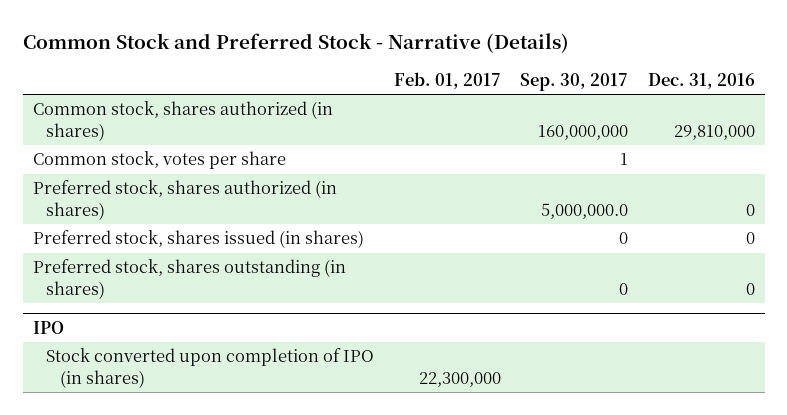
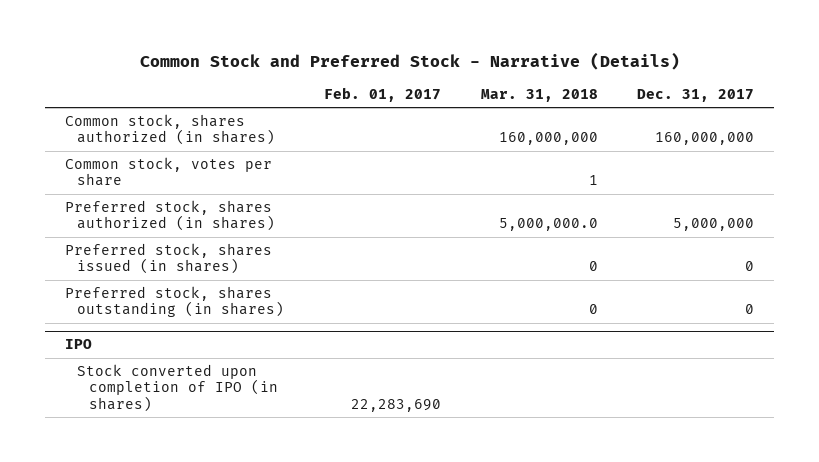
[520,72,629,91] Sep. 30, 2017 -> none
[647,72,755,89] Dec. 31, 2016 -> none
none -> [480,88,598,102] Mar. 31, 2018
none -> [637,88,755,102] Dec. 31, 2017
[418,371,501,387] 22,300,000 -> [350,398,441,412] 22,283,690

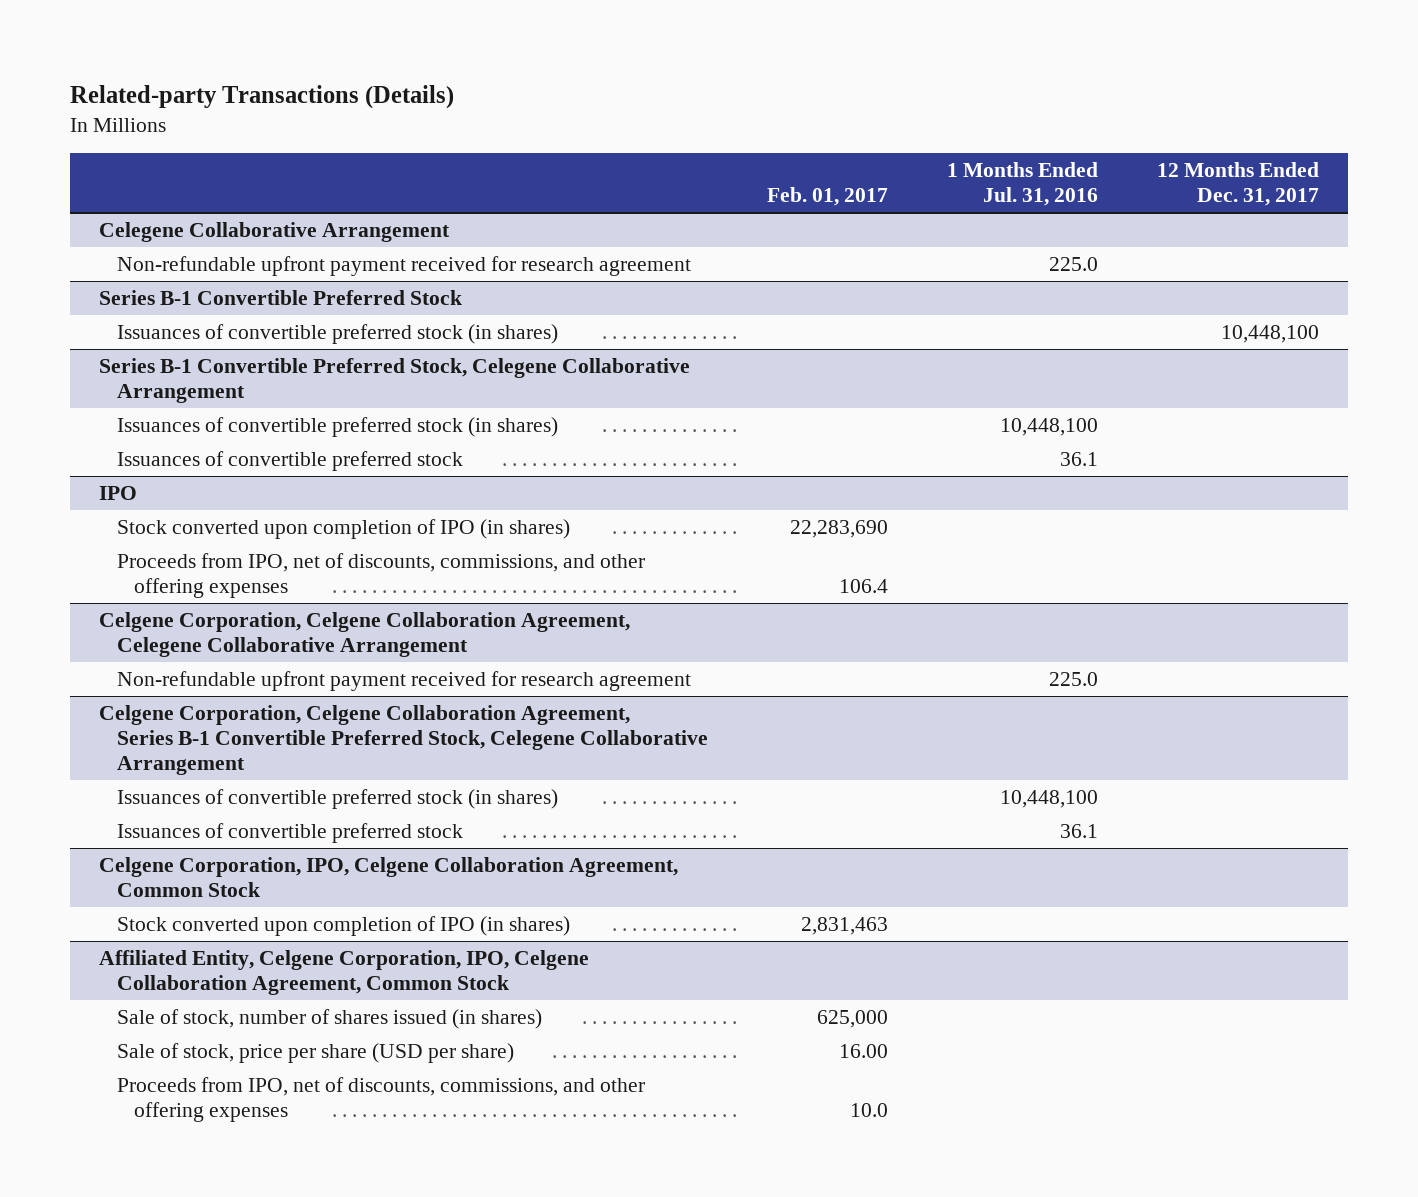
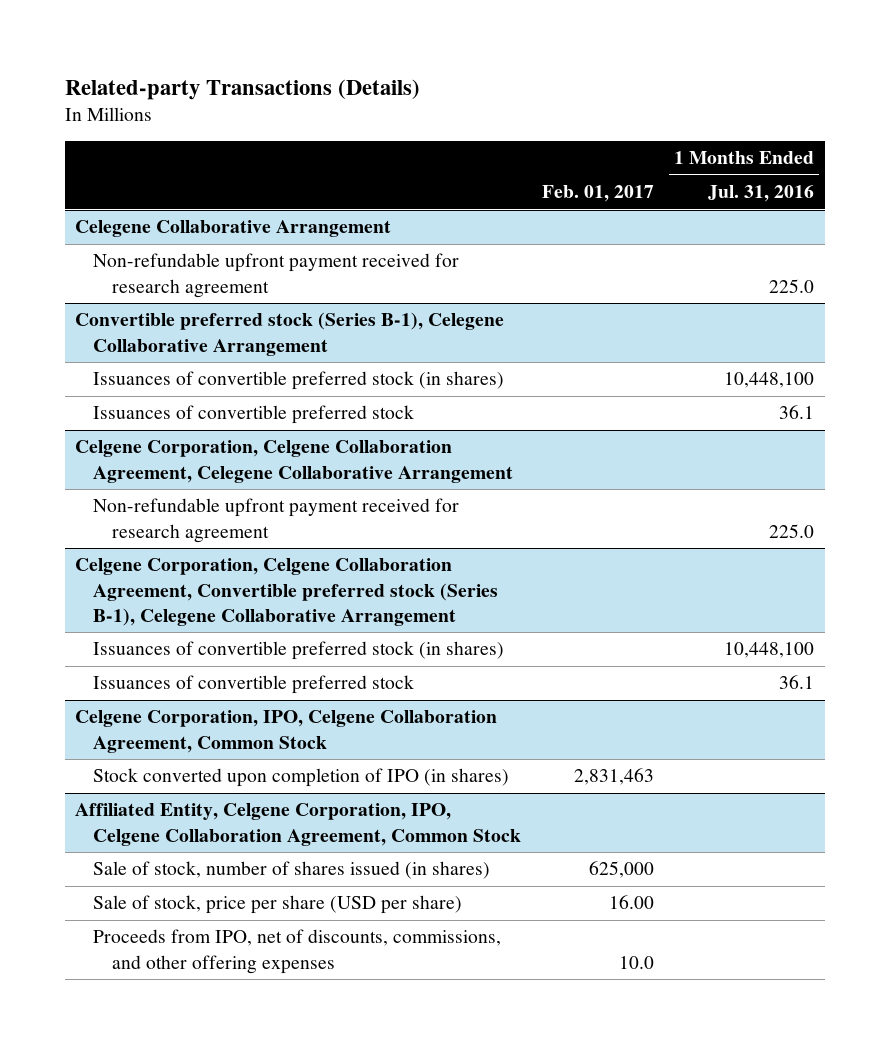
[1156,162,1319,207] 12 Months Ended Dec. 31, 2017 -> none
[99,289,463,305] Series B-1 Convertible Preferred Stock -> none
[116,323,558,344] Issuances of convertible preferred stock (in shares) -> none
[99,357,691,403] Series B-1 Convertible Preferred Stock, Celegene Collaborative Arrangement -> [74,312,504,356] Convertible preferred stock (Series B-1), Celegene Collaborative Arrangement
[99,485,138,500] IPO -> none
[116,518,570,539] Stock converted upon completion of IPO (in shares) -> none
[116,552,645,598] Proceeds from IPO, net of discounts, commissions, and other offering expenses -> none
[99,704,708,775] Celgene Corporation, Celgene Collaboration Agreement, Series B-1 Convertible Preferred Stock, Celegene Collaborative Arrangement -> [74,558,499,626] Celgene Corporation, Celgene Collaboration Agreement, Convertible preferred stock (Series B-1), Celegene Collaborative Arrangement

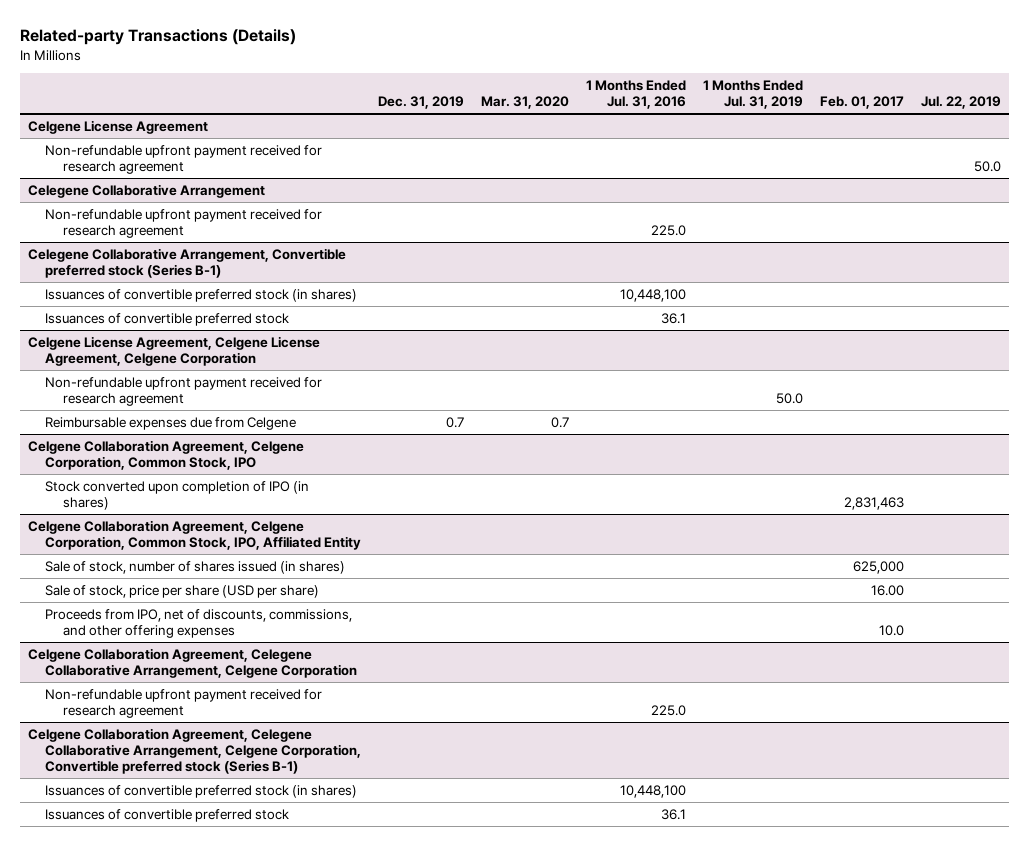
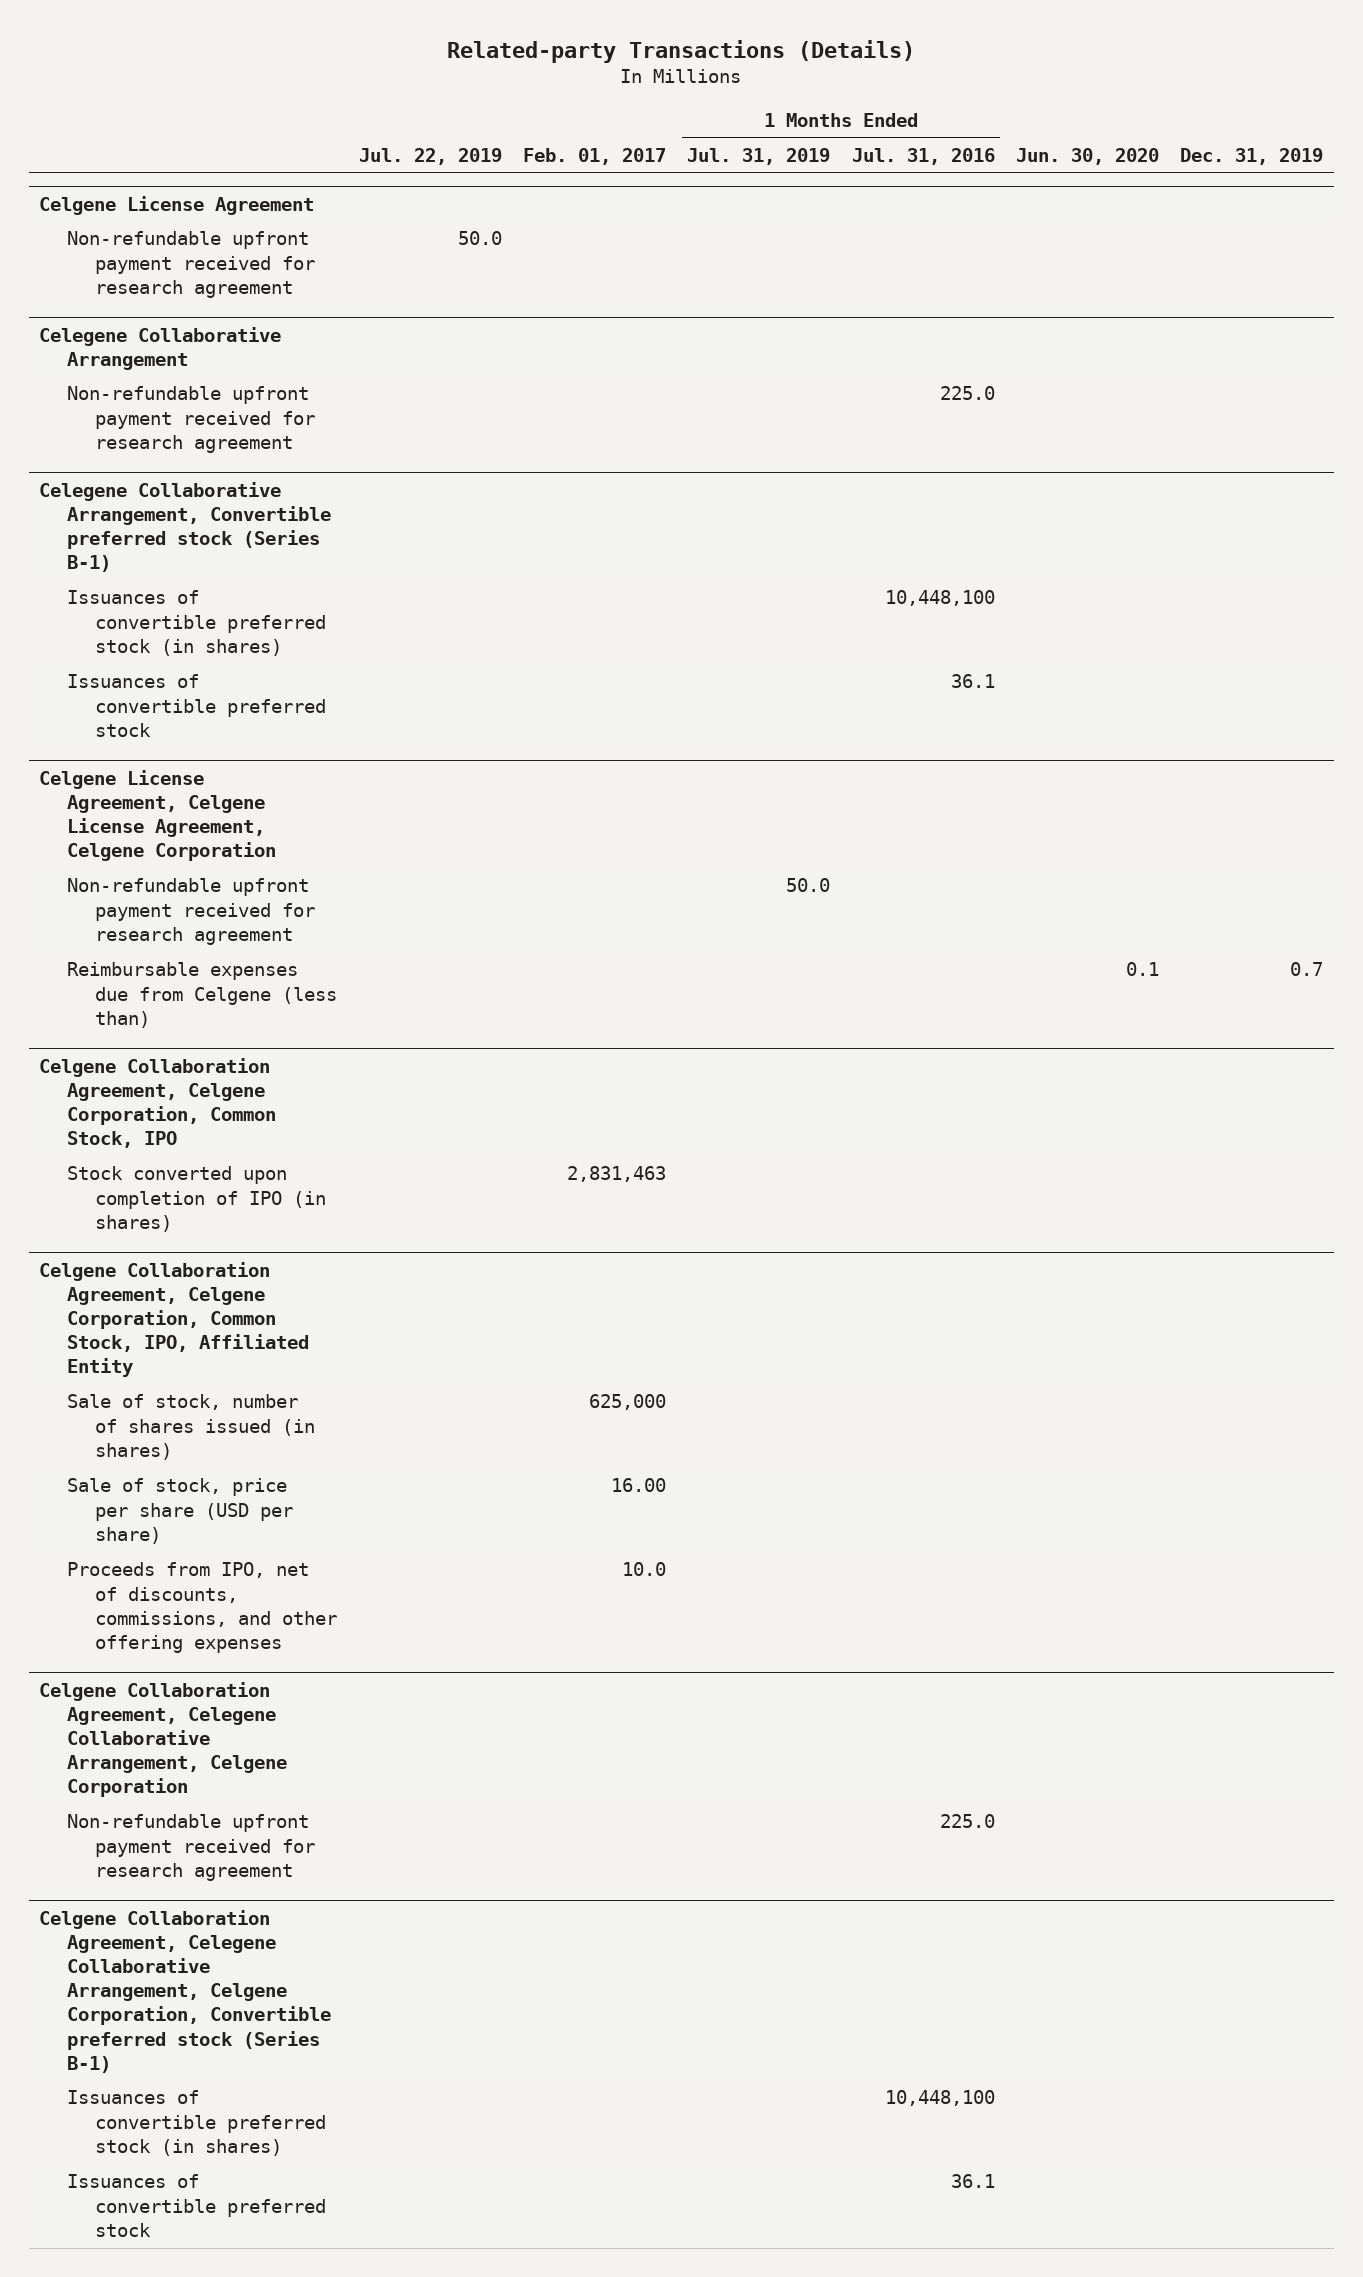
[481,96,570,110] Mar. 31, 2020 -> none
none -> [1016,147,1160,165] Jun. 30, 2020
[45,416,297,430] Reimbursable expenses due from Celgene -> [67,962,338,1028] Reimbursable expenses due from Celgene (less than)

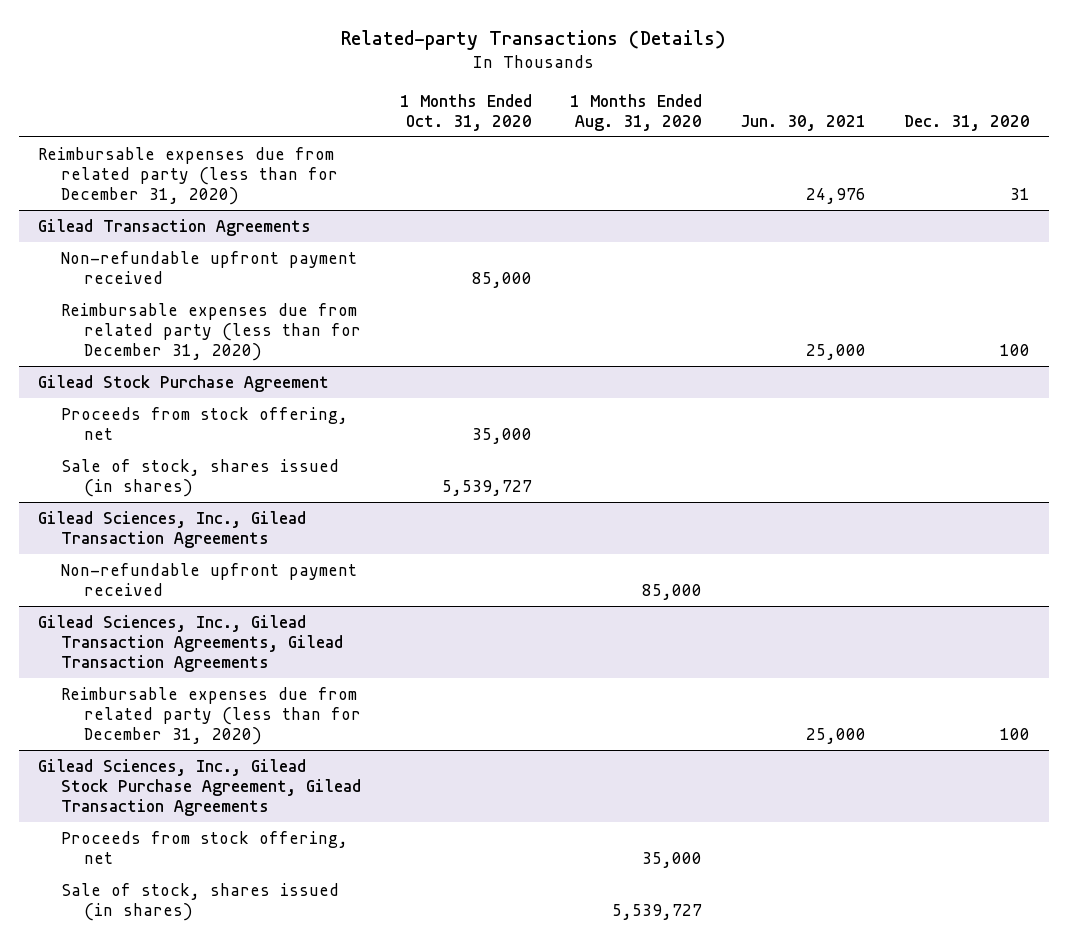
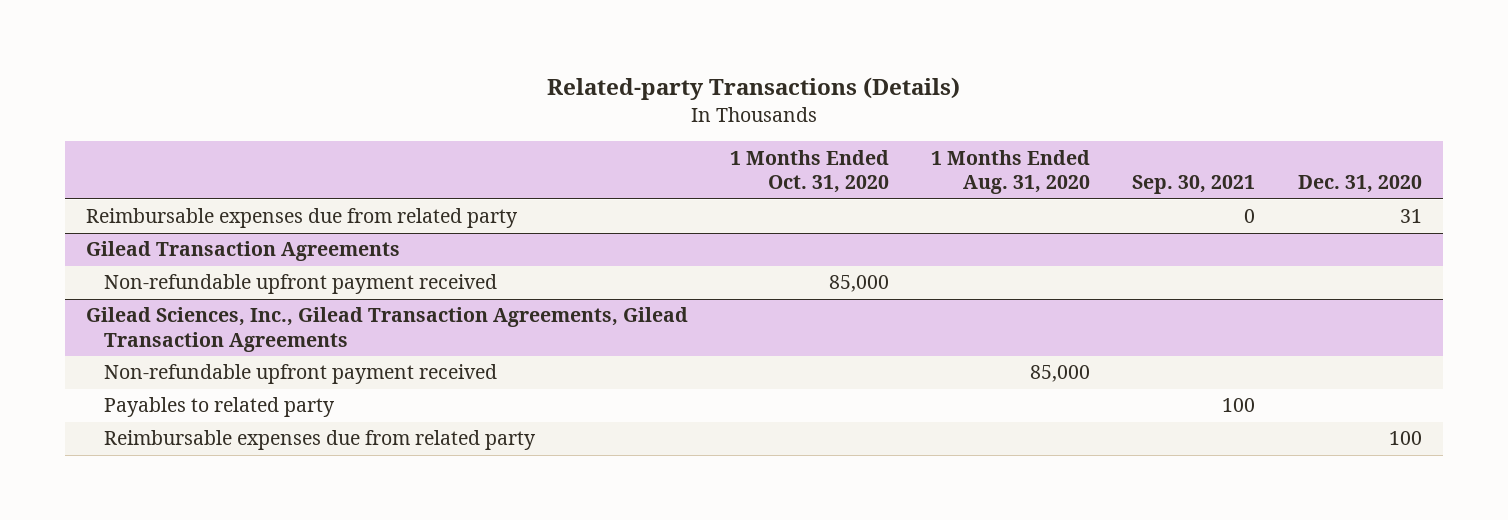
[740,114,867,131] Jun. 30, 2021 -> none
none -> [1132,175,1256,195] Sep. 30, 2021
[37,146,339,205] Reimbursable expenses due from related party (less than for December 31, 2020) -> [86,208,519,229] Reimbursable expenses due from related party
[61,302,362,361] Reimbursable expenses due from related party (less than for December 31, 2020) -> none
[37,374,329,392] Gilead Stock Purchase Agreement -> none
[61,406,349,440] Proceeds from stock offering, net -> none
[61,458,340,497] Sale of stock, shares issued (in shares) -> none
[37,510,306,548] Gilead Sciences, Inc., Gilead Transaction Agreements -> none
[61,562,358,596] Non-refundable upfront payment received -> none
[37,758,362,816] Gilead Sciences, Inc., Gilead Stock Purchase Agreement, Gilead Transaction Agreements -> none
[61,830,349,864] Proceeds from stock offering, net -> none
[61,882,340,921] Sale of stock, shares issued (in shares) -> none
none -> [104,364,498,385] Non-refundable upfront payment received
none -> [104,397,336,418] Payables to related party
[61,686,362,745] Reimbursable expenses due from related party (less than for December 31, 2020) -> [104,430,537,451] Reimbursable expenses due from related party

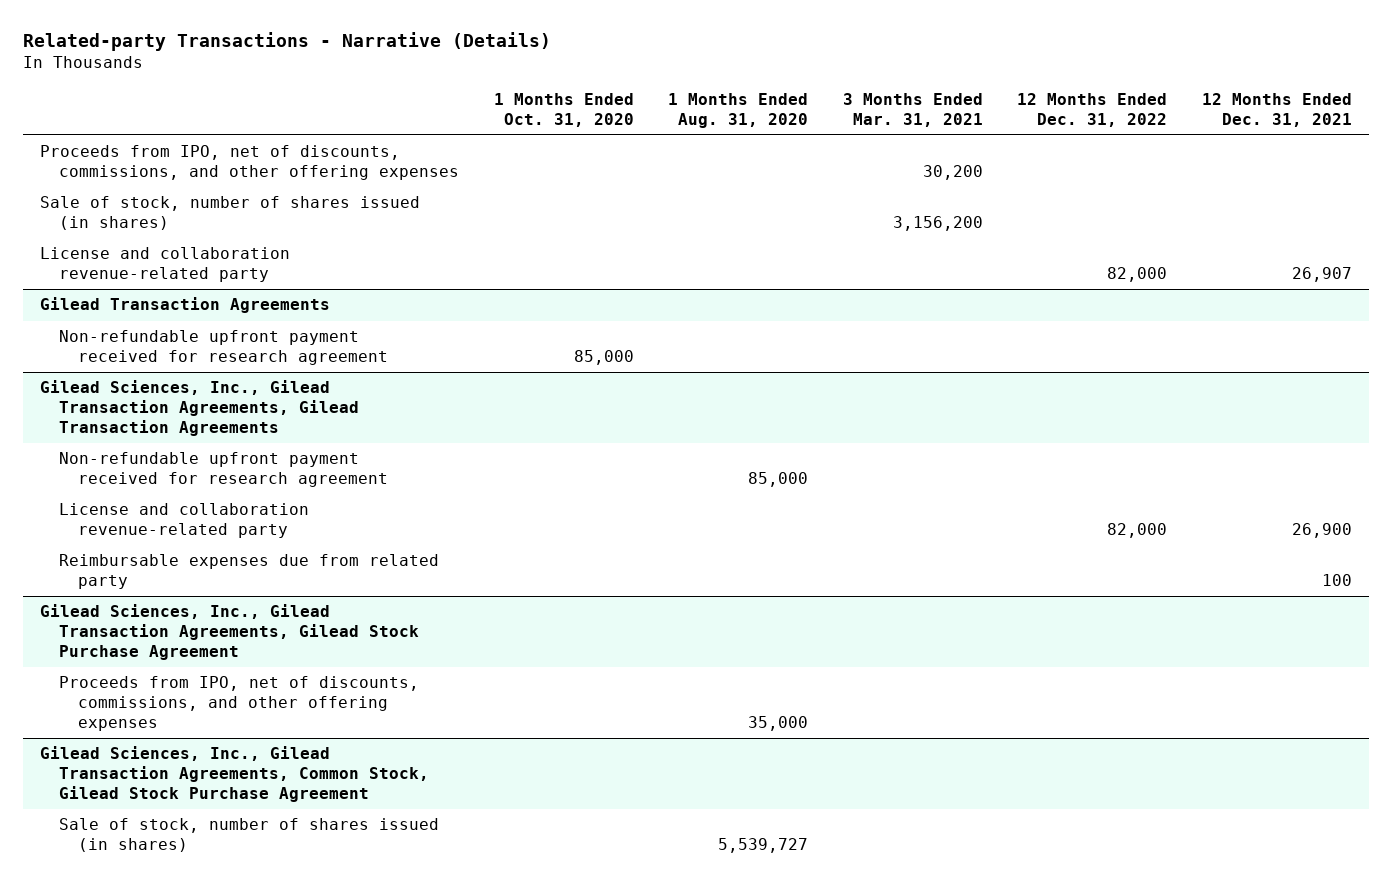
[546,77,960,101] Related-party Transactions (Details) -> [22,31,551,51] Related-party Transactions - Narrative (Details)
[1132,175,1256,195] Sep. 30, 2021 -> none
[1297,175,1422,194] Dec. 31, 2020 -> none
none -> [842,92,983,127] 3 Months Ended Mar. 31, 2021
none -> [1017,92,1168,127] 12 Months Ended Dec. 31, 2022
none -> [1201,92,1352,127] 12 Months Ended Dec. 31, 2021
[86,208,519,229] Reimbursable expenses due from related party -> none
none -> [40,145,460,181] Proceeds from IPO, net of discounts, commissions, and other offering expenses
none -> [40,196,421,231] Sale of stock, number of shares issued (in shares)
none -> [40,247,291,283] License and collaboration revenue-related party
[104,274,498,295] Non-refundable upfront payment received -> [59,330,389,366] Non-refundable upfront payment received for research agreement
[104,397,336,418] Payables to related party -> none
[104,364,498,385] Non-refundable upfront payment received -> [59,452,389,488] Non-refundable upfront payment received for research agreement
none -> [59,503,310,539] License and collaboration revenue-related party
none -> [40,604,420,661] Gilead Sciences, Inc., Gilead Transaction Agreements, Gilead Stock Purchase Agreement
none -> [59,676,420,732] Proceeds from IPO, net of discounts, commissions, and other offering expenses
none -> [40,746,430,803] Gilead Sciences, Inc., Gilead Transaction Agreements, Common Stock, Gilead Stock Purchase Agreement
none -> [59,818,440,853] Sale of stock, number of shares issued (in shares)

